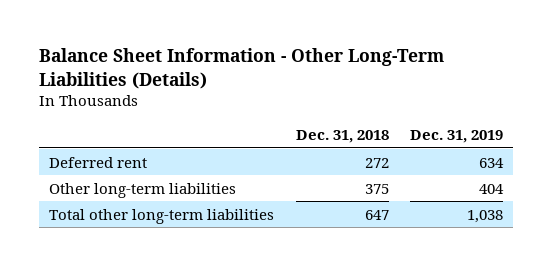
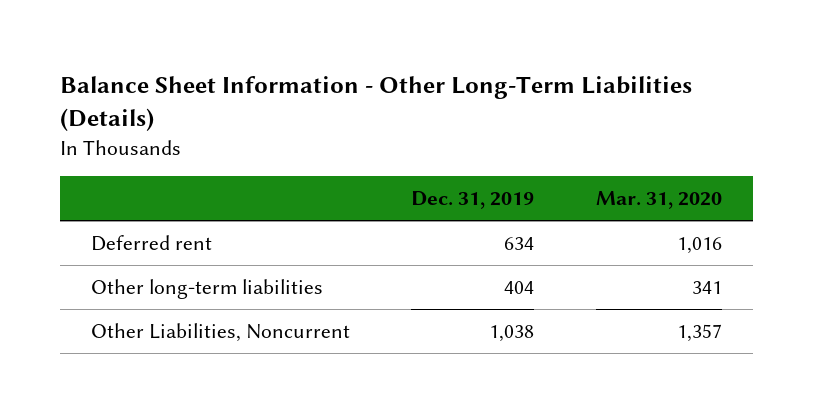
[295,130,389,144] Dec. 31, 2018 -> none
none -> [596,191,723,210] Mar. 31, 2020
[49,208,275,224] Total other long-term liabilities -> [90,322,350,342] Other Liabilities, Noncurrent

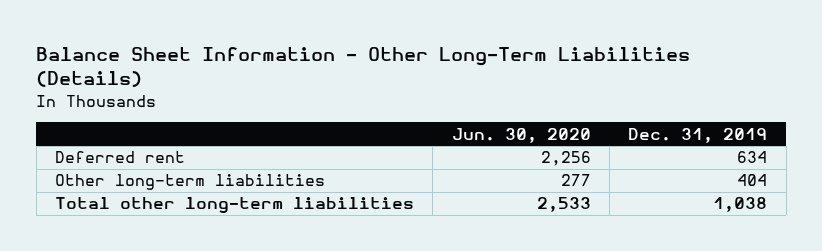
[596,191,723,210] Mar. 31, 2020 -> none
none -> [451,127,591,143] Jun. 30, 2020
[90,322,350,342] Other Liabilities, Noncurrent -> [54,197,414,214] Total other long-term liabilities

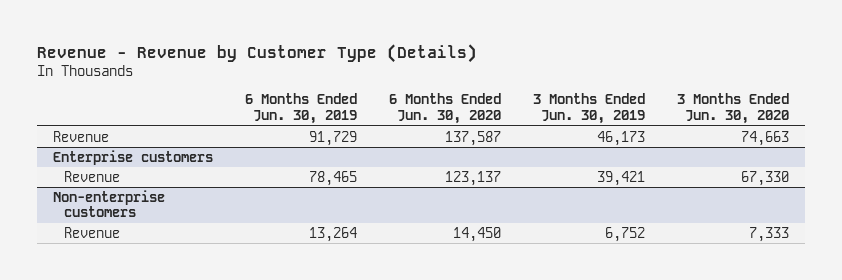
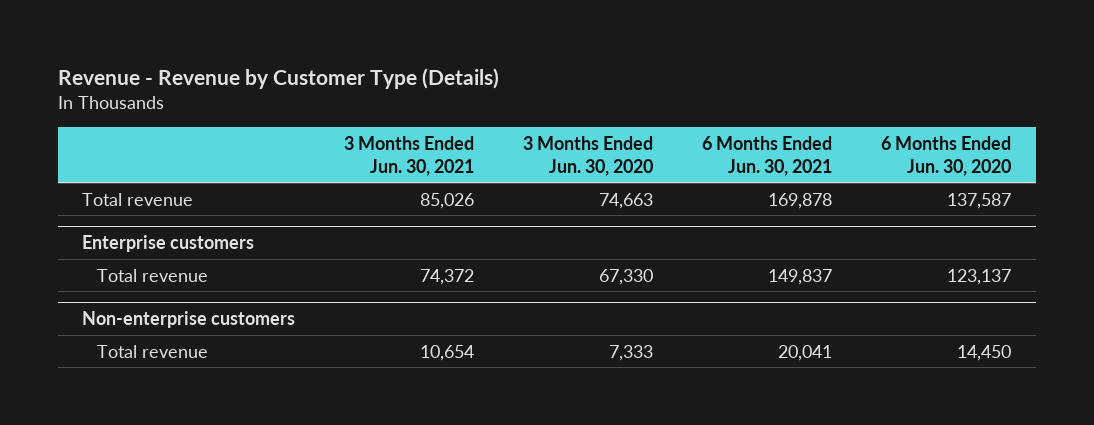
[245,93,358,125] 6 Months Ended Jun. 30, 2019 -> none
[532,93,645,125] 3 Months Ended Jun. 30, 2019 -> none
none -> [344,135,475,176] 3 Months Ended Jun. 30, 2021
none -> [702,135,833,176] 6 Months Ended Jun. 30, 2021
[53,130,110,142] Revenue -> [82,192,194,206] Total revenue
[64,170,121,182] Revenue -> [97,268,209,282] Total revenue
[64,226,121,238] Revenue -> [97,344,209,358] Total revenue

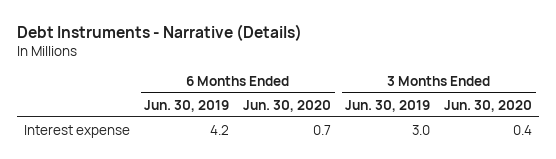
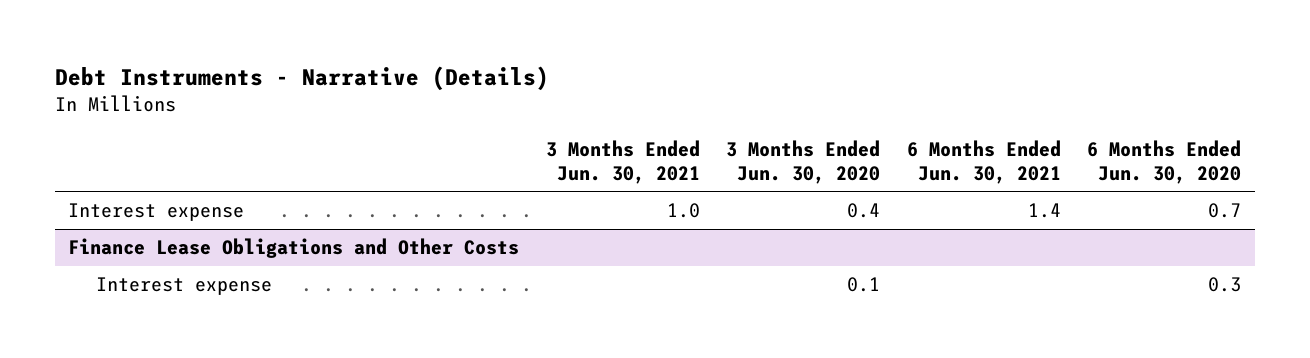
[144,99,230,112] Jun. 30, 2019 -> none
[345,99,431,112] Jun. 30, 2019 -> none
none -> [545,140,700,184] 3 Months Ended Jun. 30, 2021
none -> [906,140,1061,184] 6 Months Ended Jun. 30, 2021
none -> [68,238,520,259] Finance Lease Obligations and Other Costs
none -> [96,277,273,296] Interest expense

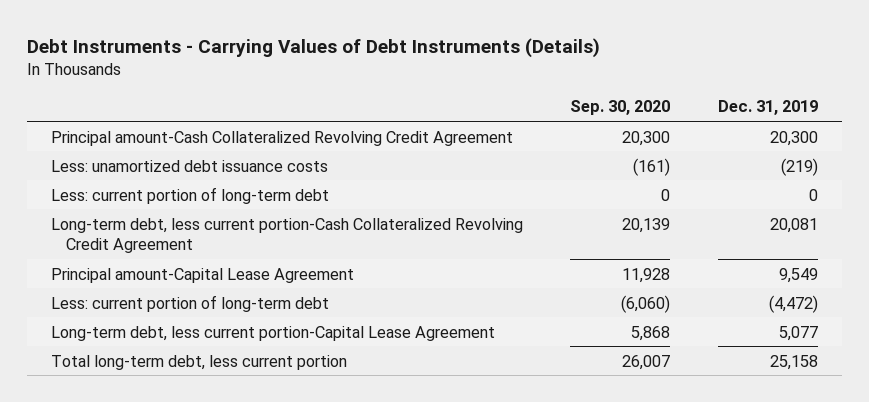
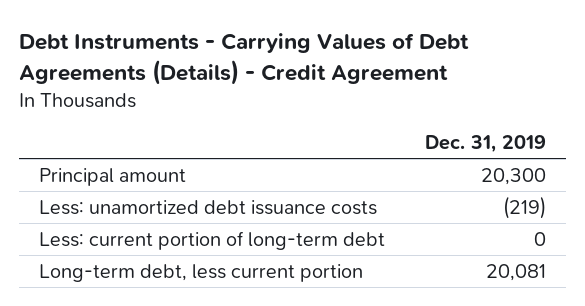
[26,37,600,58] Debt Instruments - Carrying Values of Debt Instruments (Details) -> [18,33,469,86] Debt Instruments - Carrying Values of Debt Agreements (Details) - Credit Agreement
[570,100,671,116] Sep. 30, 2020 -> none
[50,130,513,146] Principal amount-Cash Collateralized Revolving Credit Agreement -> [38,167,186,186] Principal amount
[50,267,354,283] Principal amount-Capital Lease Agreement -> none
[50,294,329,312] Less: current portion of long-term debt -> none
[50,325,495,341] Long-term debt, less current portion-Capital Lease Agreement -> none
[50,354,347,370] Total long-term debt, less current portion -> none
[50,217,523,254] Long-term debt, less current portion-Cash Collateralized Revolving Credit Agreement -> [38,263,363,282] Long-term debt, less current portion

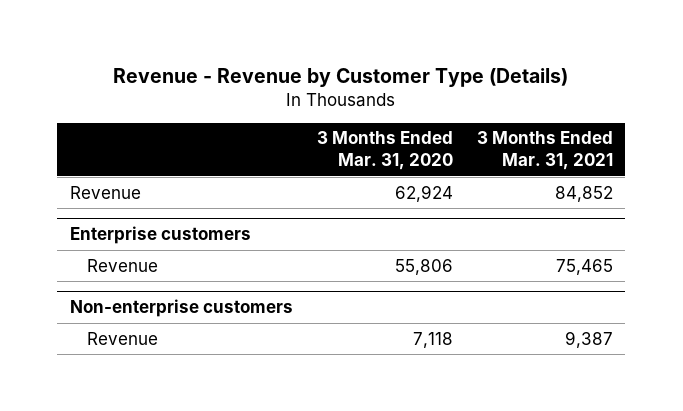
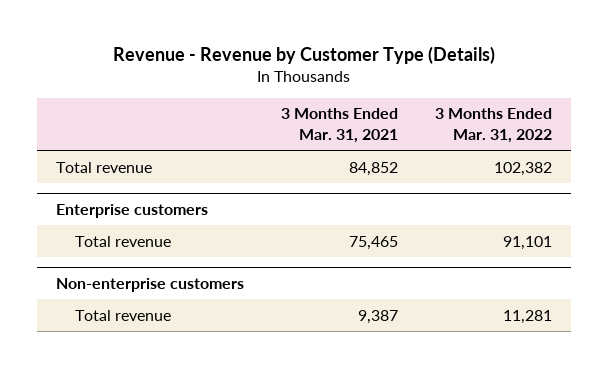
[316,131,453,171] 3 Months Ended Mar. 31, 2020 -> none
none -> [435,108,553,143] 3 Months Ended Mar. 31, 2022
[69,185,141,199] Revenue -> [55,161,152,173] Total revenue
[86,258,158,272] Revenue -> [74,235,171,247] Total revenue
[86,331,158,345] Revenue -> [74,309,171,321] Total revenue

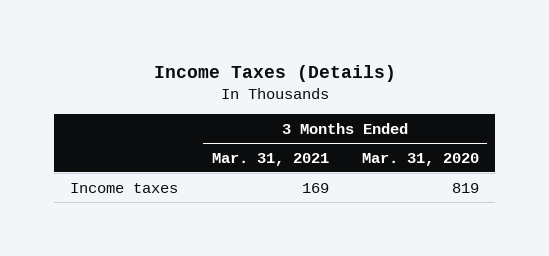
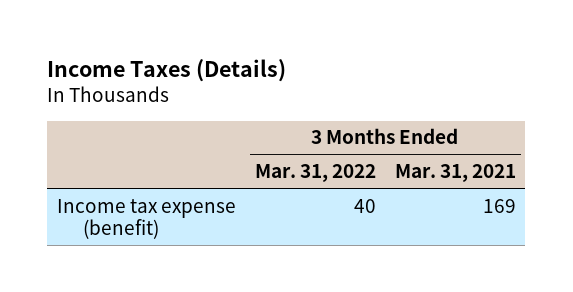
[361,152,479,166] Mar. 31, 2020 -> none
none -> [254,164,376,183] Mar. 31, 2022
[70,182,179,193] Income taxes -> [56,198,236,239] Income tax expense (benefit)

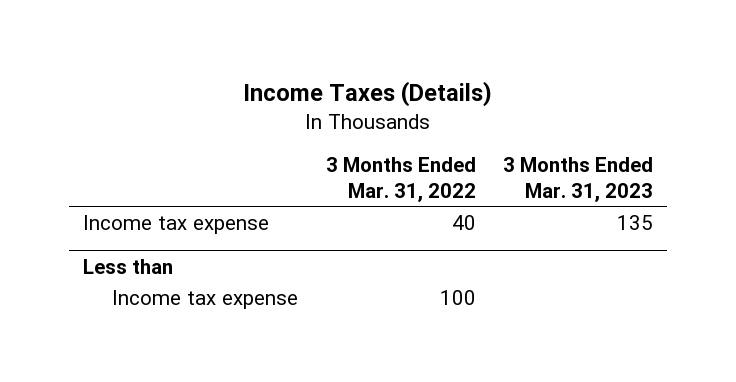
[394,164,516,183] Mar. 31, 2021 -> none
none -> [503,157,654,202] 3 Months Ended Mar. 31, 2023
[56,198,236,239] Income tax expense (benefit) -> [82,215,269,235] Income tax expense
none -> [82,258,173,274] Less than
none -> [112,290,299,310] Income tax expense

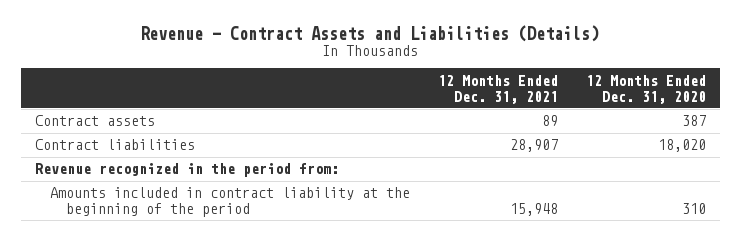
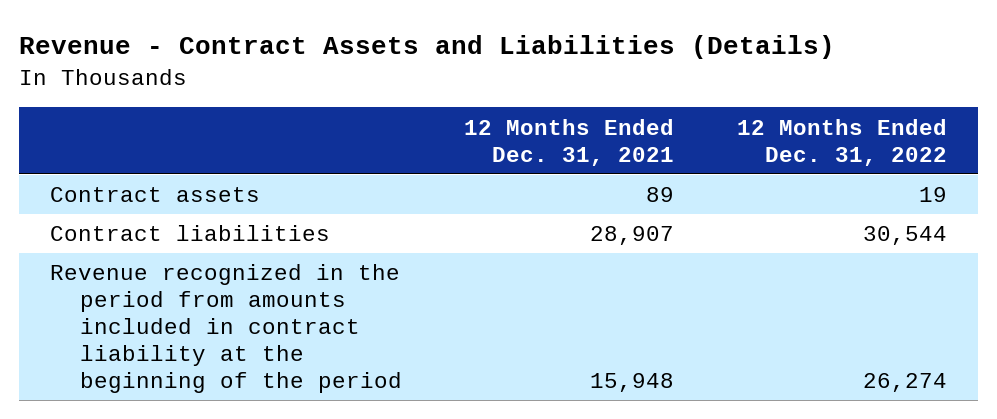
[585,74,706,104] 12 Months Ended Dec. 31, 2020 -> none
none -> [737,118,948,166] 12 Months Ended Dec. 31, 2022
[35,163,340,178] Revenue recognized in the period from: -> none
[50,187,411,218] Amounts included in contract liability at the beginning of the period -> [50,264,402,393] Revenue recognized in the period from amounts included in contract liability at the beginning of the period

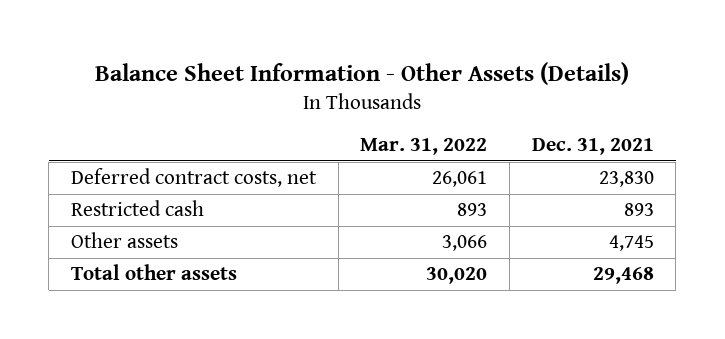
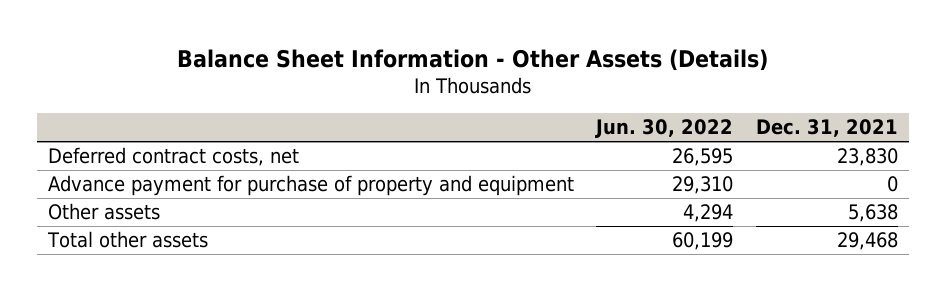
[360,138,488,156] Mar. 31, 2022 -> none
none -> [595,119,734,139] Jun. 30, 2022
[70,200,204,217] Restricted cash -> none
none -> [47,175,574,197] Advance payment for purchase of property and equipment
[608,235,654,252] 4,745 -> [847,204,898,223] 5,638

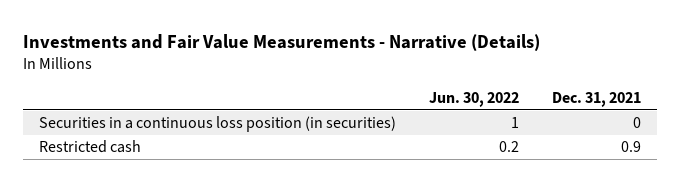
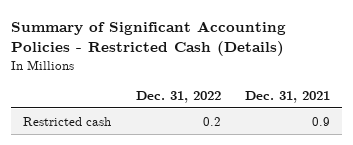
[23,33,541,51] Investments and Fair Value Measurements - Narrative (Details) -> [11,20,287,56] Summary of Significant Accounting Policies - Restricted Cash (Details)
[429,91,520,107] Jun. 30, 2022 -> none
none -> [135,91,221,104] Dec. 31, 2022
[39,116,397,133] Securities in a continuous loss position (in securities) -> none

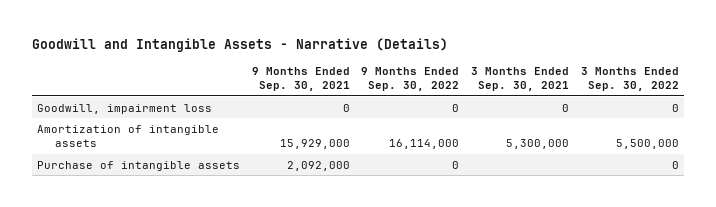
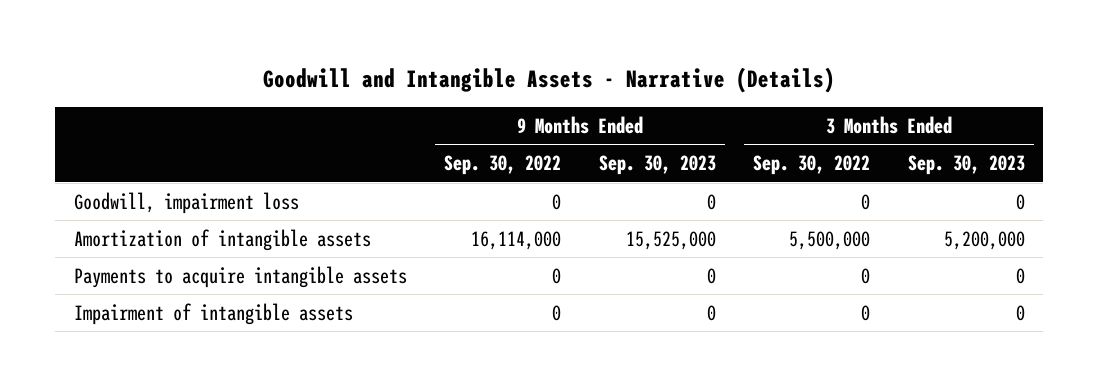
[251,66,350,92] 9 Months Ended Sep. 30, 2021 -> none
[470,66,569,92] 3 Months Ended Sep. 30, 2021 -> none
none -> [598,155,716,176] Sep. 30, 2023
none -> [907,155,1025,176] Sep. 30, 2023
[37,160,241,171] Purchase of intangible assets -> [73,265,407,288] Payments to acquire intangible assets
none -> [73,302,353,325] Impairment of intangible assets

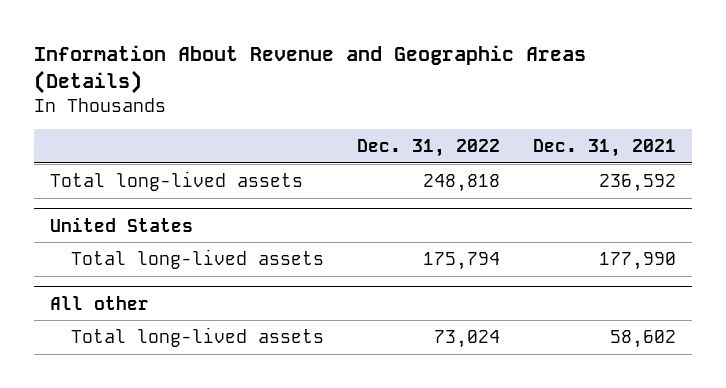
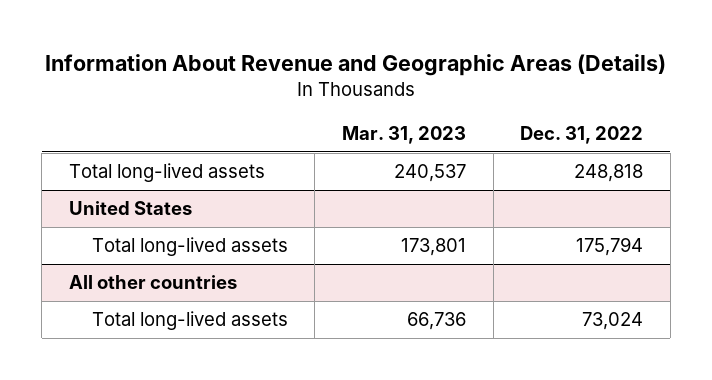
[532,139,676,158] Dec. 31, 2021 -> none
none -> [341,125,466,144] Mar. 31, 2023
[49,295,149,310] All other -> [68,275,237,290] All other countries

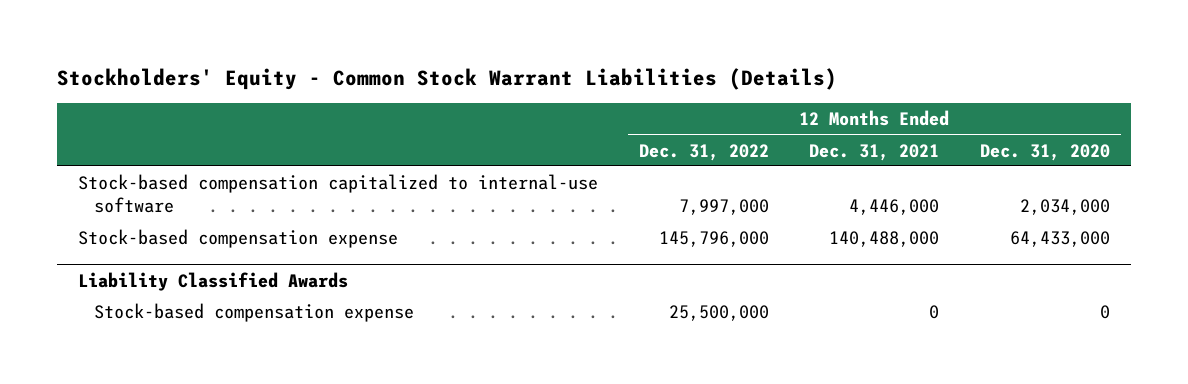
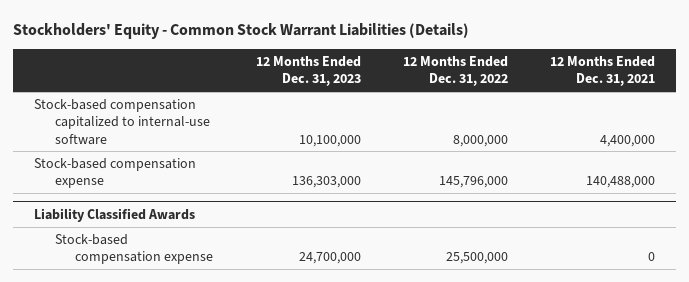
[980,143,1111,161] Dec. 31, 2020 -> none
none -> [255,56,361,87] 12 Months Ended Dec. 31, 2023
[678,199,769,216] 7,997,000 -> [452,134,508,147] 8,000,000
[849,199,940,216] 4,446,000 -> [600,134,656,147] 4,400,000

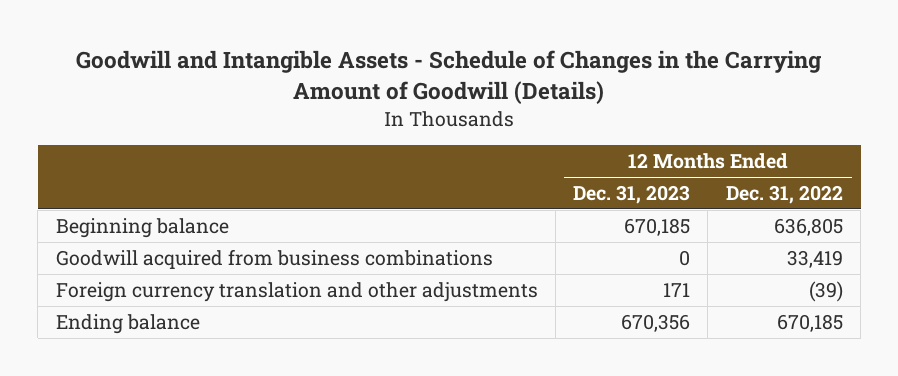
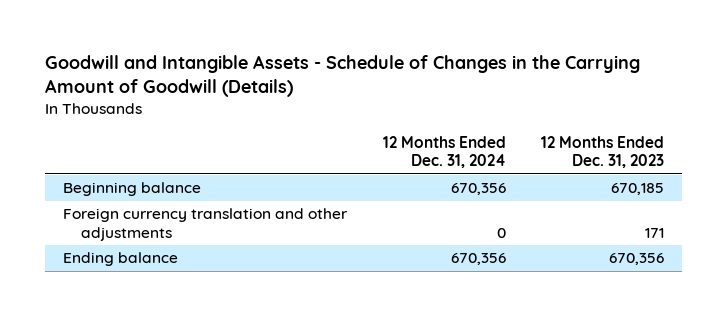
[725,185,843,205] Dec. 31, 2022 -> none
none -> [382,135,506,169] 12 Months Ended Dec. 31, 2024
[55,248,493,269] Goodwill acquired from business combinations -> none

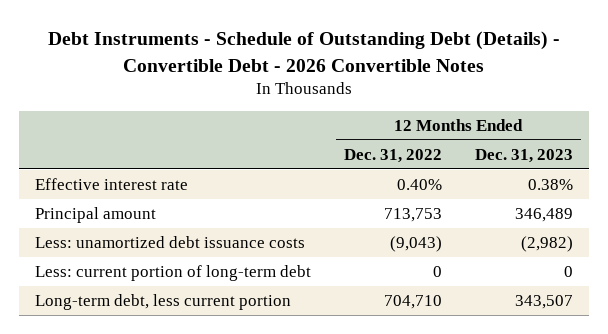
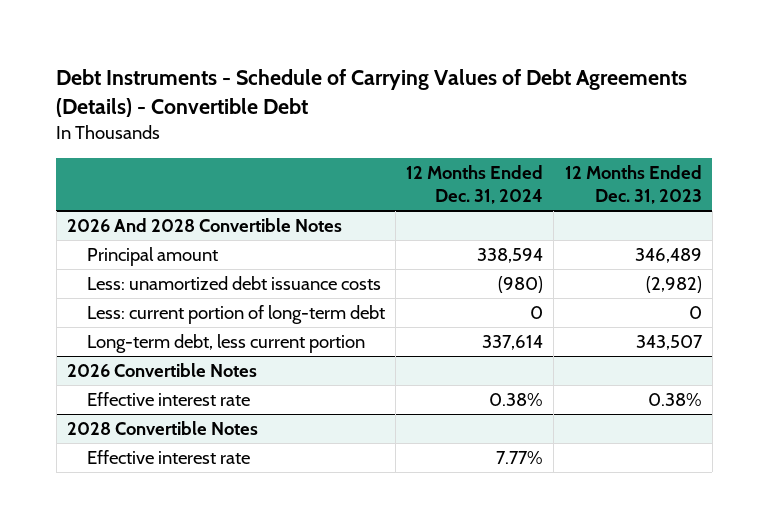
[48,31,561,72] Debt Instruments - Schedule of Outstanding Debt (Details) - Convertible Debt - 2026 Convertible Notes -> [56,69,688,118] Debt Instruments - Schedule of Carrying Values of Debt Agreements (Details) - Convertible Debt
[344,148,443,163] Dec. 31, 2022 -> none
none -> [406,164,544,205] 12 Months Ended Dec. 31, 2024
[35,177,189,190] Effective interest rate -> none
none -> [66,217,342,232] 2026 And 2028 Convertible Notes
none -> [66,362,257,377] 2026 Convertible Notes
none -> [86,391,250,406] Effective interest rate
none -> [66,420,258,435] 2028 Convertible Notes
none -> [86,449,250,464] Effective interest rate

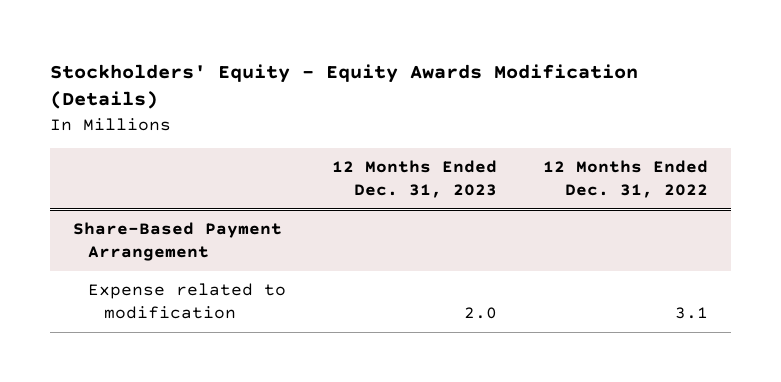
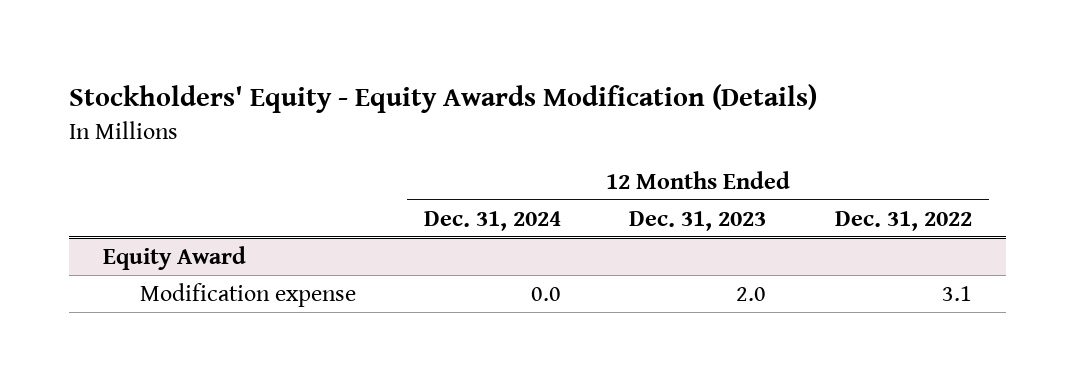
none -> [424,210,562,231] Dec. 31, 2024
[72,222,282,262] Share-Based Payment Arrangement -> [103,245,247,270] Equity Award
[88,283,287,320] Expense related to modification -> [140,282,357,307] Modification expense

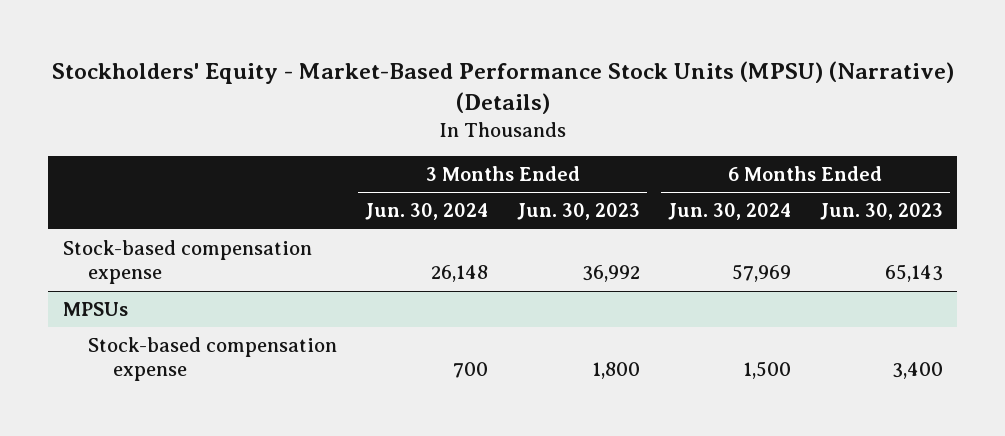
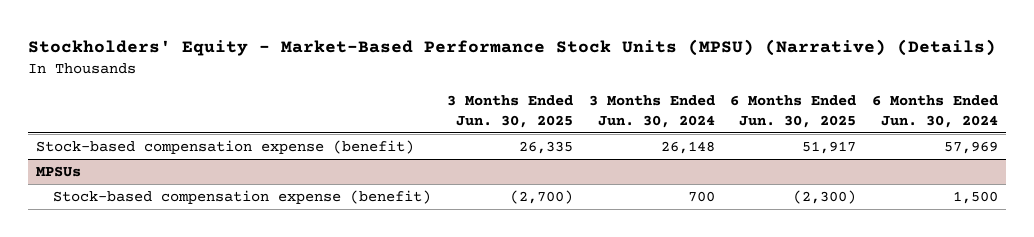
[516,203,640,221] Jun. 30, 2023 -> none
[819,203,943,221] Jun. 30, 2023 -> none
none -> [446,94,573,128] 3 Months Ended Jun. 30, 2025
none -> [730,94,857,128] 6 Months Ended Jun. 30, 2025
[62,239,312,285] Stock-based compensation expense -> [35,139,414,154] Stock-based compensation expense (benefit)
[87,336,337,382] Stock-based compensation expense -> [52,189,431,204] Stock-based compensation expense (benefit)

